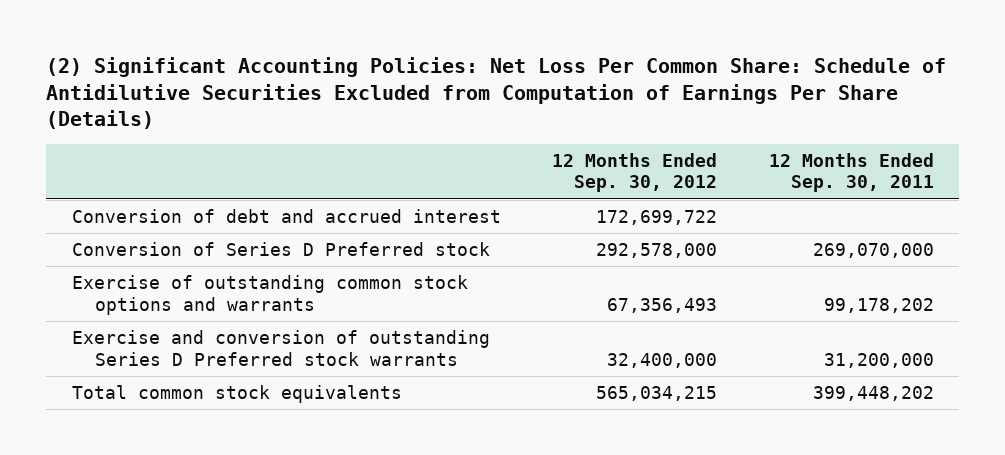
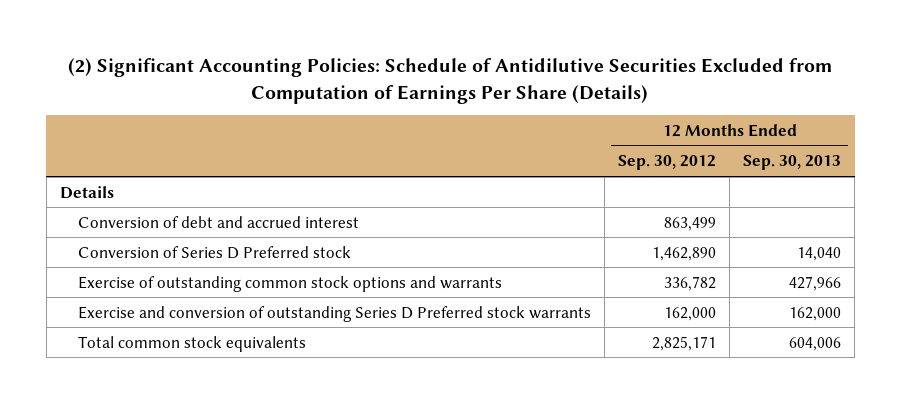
[46,56,947,130] (2) Significant Accounting Policies: Net Loss Per Common Share: Schedule of Antidilutive Securities Excluded from Computation of Earnings Per Share (Details) -> [68,58,833,104] (2) Significant Accounting Policies: Schedule of Antidilutive Securities Excluded from Computation of Earnings Per Share (Details)
[768,152,934,193] 12 Months Ended Sep. 30, 2011 -> none
none -> [743,155,842,171] Sep. 30, 2013
none -> [59,185,114,199] Details
[596,210,718,226] 172,699,722 -> [664,216,717,231] 863,499
[596,243,718,259] 292,578,000 -> [652,246,717,261] 1,462,890
[607,297,718,313] 67,356,493 -> [664,275,717,291] 336,782
[607,352,718,368] 32,400,000 -> [664,306,717,321] 162,000
[596,386,718,402] 565,034,215 -> [652,335,717,351] 2,825,171

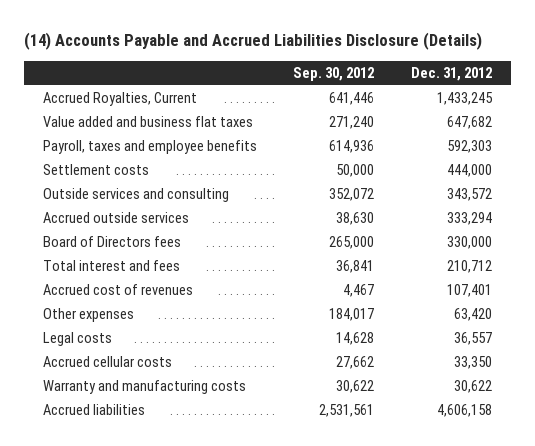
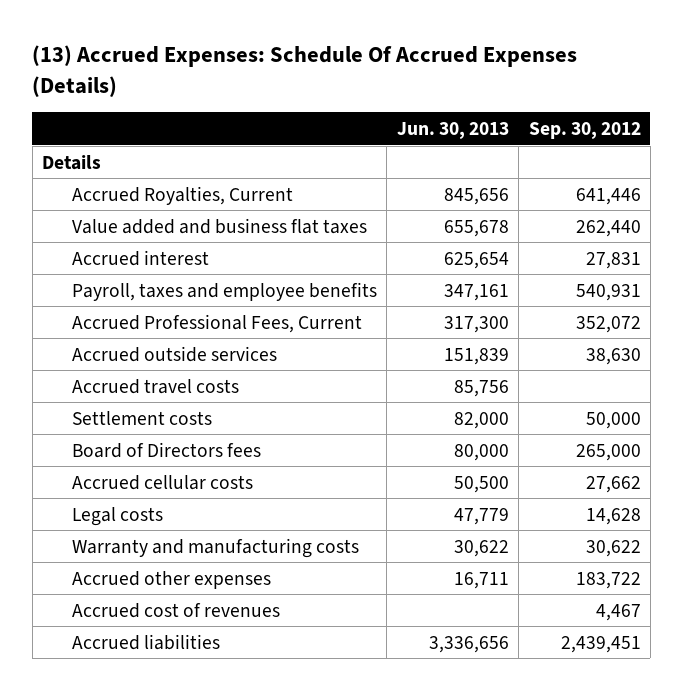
[24,32,483,51] (14) Accounts Payable and Accrued Liabilities Disclosure (Details) -> [32,45,578,97] (13) Accrued Expenses: Schedule Of Accrued Expenses (Details)
[411,66,493,81] Dec. 31, 2012 -> none
none -> [396,121,509,139] Jun. 30, 2013
none -> [41,154,101,170] Details
[329,116,375,130] 271,240 -> [575,219,641,237] 262,440
none -> [71,249,209,266] Accrued interest
[329,140,375,154] 614,936 -> [575,283,641,301] 540,931
[42,188,229,203] Outside services and consulting -> [71,313,362,333] Accrued Professional Fees, Current
none -> [71,378,239,394] Accrued travel costs
[42,164,149,176] Settlement costs -> [71,410,212,425] Settlement costs
[42,260,180,272] Total interest and fees -> none
[42,308,134,323] Other expenses -> none
[42,332,112,347] Legal costs -> [71,506,163,526] Legal costs
none -> [71,570,271,589] Accrued other expenses
[42,284,193,296] Accrued cost of revenues -> [71,602,280,618] Accrued cost of revenues
[319,404,375,418] 2,531,561 -> [560,635,641,653] 2,439,451

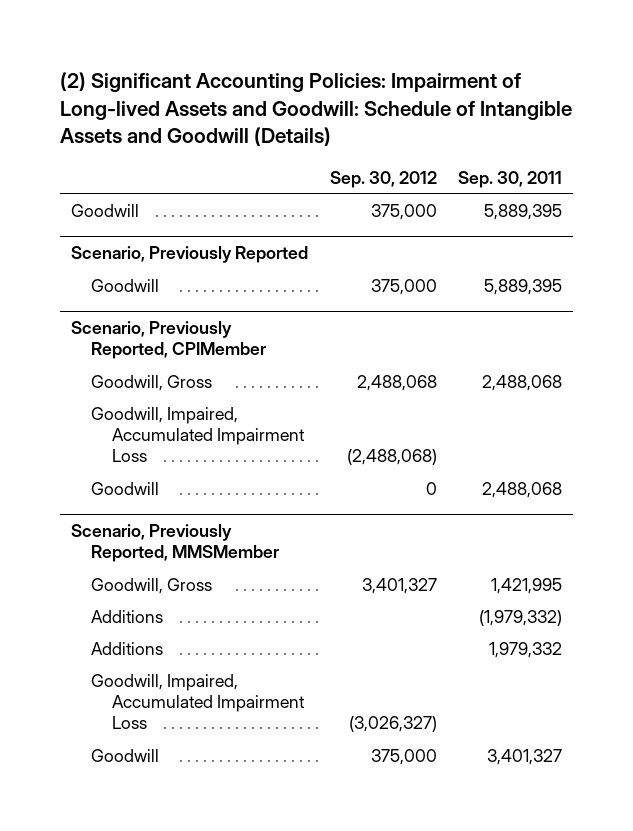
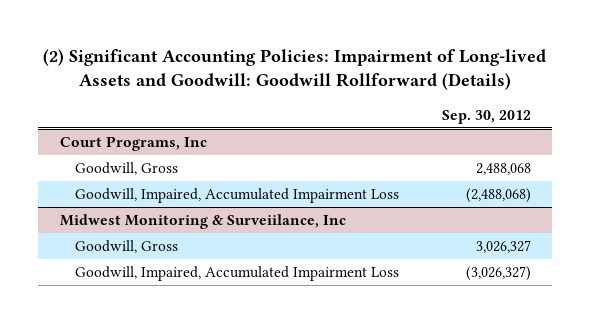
[60,72,573,147] (2) Significant Accounting Policies: Impairment of Long-lived Assets and Goodwill: Schedule of Intangible Assets and Goodwill (Details) -> [43,49,547,91] (2) Significant Accounting Policies: Impairment of Long-lived Assets and Goodwill: Goodwill Rollforward (Details)
[457,170,562,188] Sep. 30, 2011 -> none
[71,203,140,217] Goodwill -> none
[71,246,309,264] Scenario, Previously Reported -> none
[91,278,160,292] Goodwill -> none
[71,321,267,360] Scenario, Previously Reported, CPIMember -> none
none -> [59,135,207,151] Court Programs, Inc
[91,481,160,495] Goodwill -> none
[71,524,280,563] Scenario, Previously Reported, MMSMember -> none
[91,609,164,623] Additions -> none
[91,641,164,655] Additions -> none
none -> [59,213,346,229] Midwest Monitoring & Surveiilance, Inc
[361,577,437,594] 3,401,327 -> [475,239,531,253] 3,026,327
[91,748,160,762] Goodwill -> none

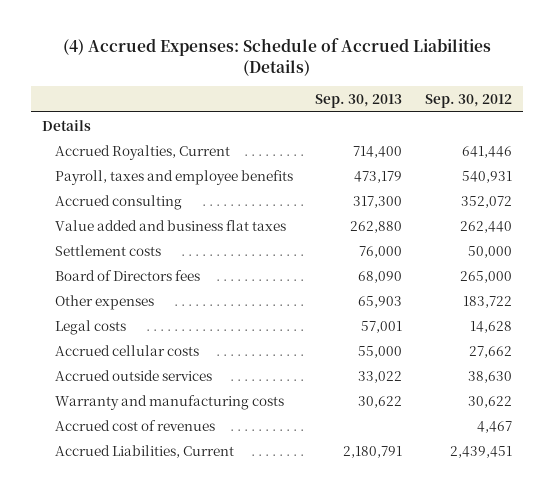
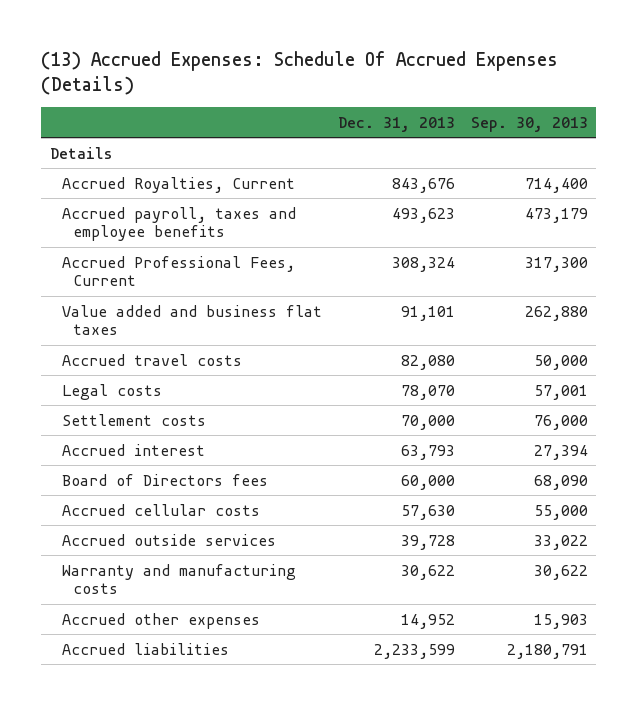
[62,37,491,76] (4) Accrued Expenses: Schedule of Accrued Liabilities (Details) -> [41,51,559,96] (13) Accrued Expenses: Schedule Of Accrued Expenses (Details)
[424,93,512,108] Sep. 30, 2012 -> none
none -> [337,116,455,132] Dec. 31, 2013
[54,169,293,185] Payroll, taxes and employee benefits -> [61,206,296,242] Accrued payroll, taxes and employee benefits
[54,194,182,210] Accrued consulting -> [61,255,295,287] Accrued Professional Fees, Current
none -> [61,353,242,366] Accrued travel costs
[54,319,126,335] Legal costs -> [61,383,162,400] Legal costs
none -> [61,443,205,456] Accrued interest
[54,294,154,310] Other expenses -> none
[54,419,215,431] Accrued cost of revenues -> none
none -> [61,612,260,629] Accrued other expenses
[54,444,234,458] Accrued Liabilities, Current -> [61,642,229,655] Accrued liabilities

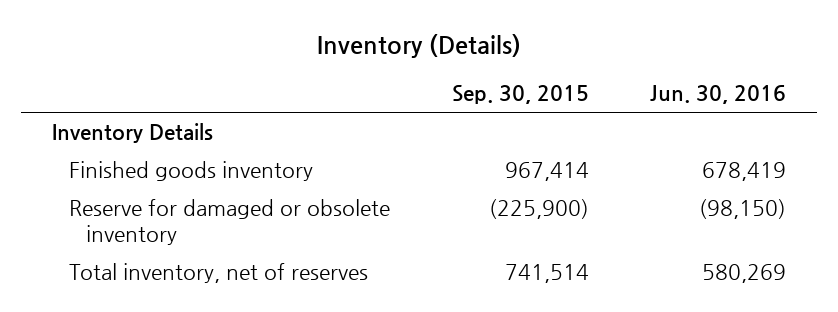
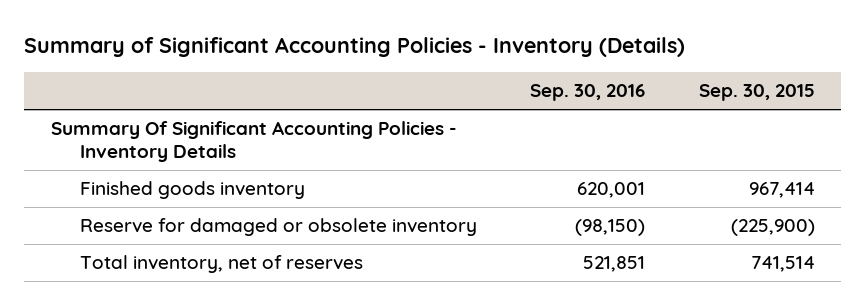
[317,34,522,59] Inventory (Details) -> [24,37,686,58] Summary of Significant Accounting Policies - Inventory (Details)
[650,85,787,105] Jun. 30, 2016 -> none
none -> [530,84,646,102] Sep. 30, 2016
[52,123,214,144] Inventory Details -> [51,121,458,163] Summary Of Significant Accounting Policies - Inventory Details

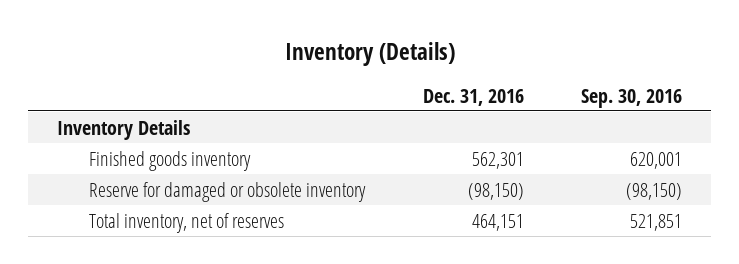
[24,37,686,58] Summary of Significant Accounting Policies - Inventory (Details) -> [284,41,455,66] Inventory (Details)
[698,84,815,102] Sep. 30, 2015 -> none
none -> [422,88,524,106] Dec. 31, 2016
[51,121,458,163] Summary Of Significant Accounting Policies - Inventory Details -> [57,119,191,140] Inventory Details

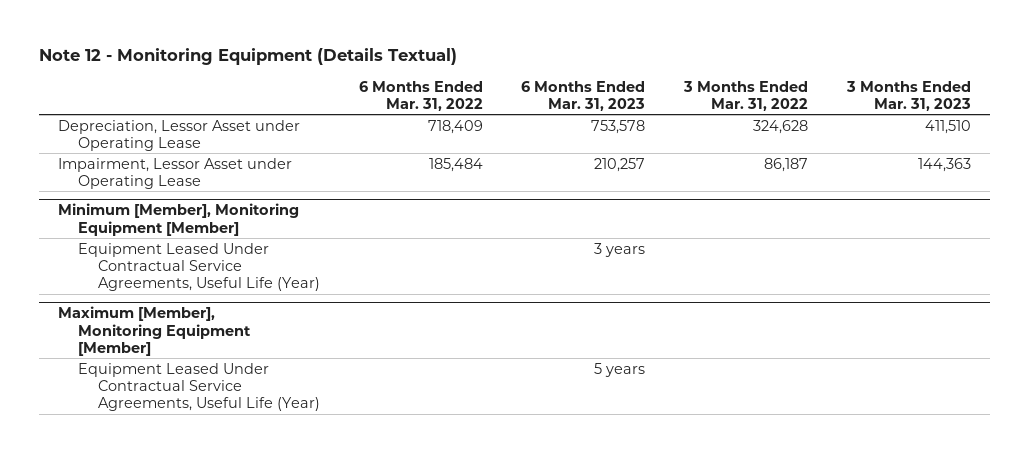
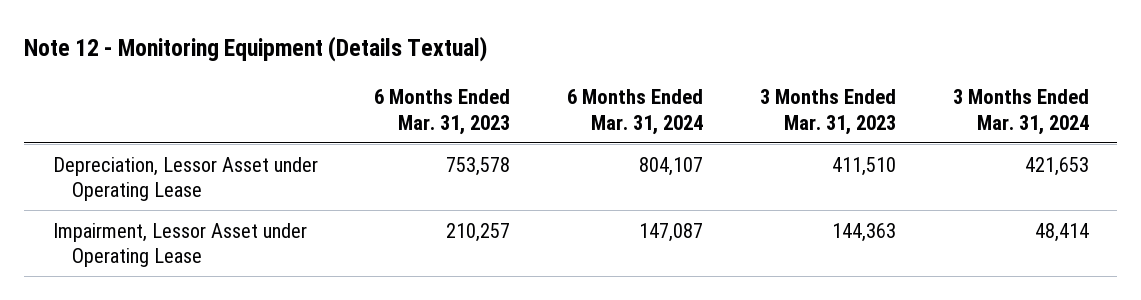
[358,80,483,111] 6 Months Ended Mar. 31, 2022 -> none
[683,80,809,111] 3 Months Ended Mar. 31, 2022 -> none
none -> [567,89,704,135] 6 Months Ended Mar. 31, 2024
none -> [952,89,1089,135] 3 Months Ended Mar. 31, 2024
[58,203,300,236] Minimum [Member], Monitoring Equipment [Member] -> none
[78,242,321,292] Equipment Leased Under Contractual Service Agreements, Useful Life (Year) -> none
[58,306,252,356] Maximum [Member], Monitoring Equipment [Member] -> none
[78,362,321,412] Equipment Leased Under Contractual Service Agreements, Useful Life (Year) -> none

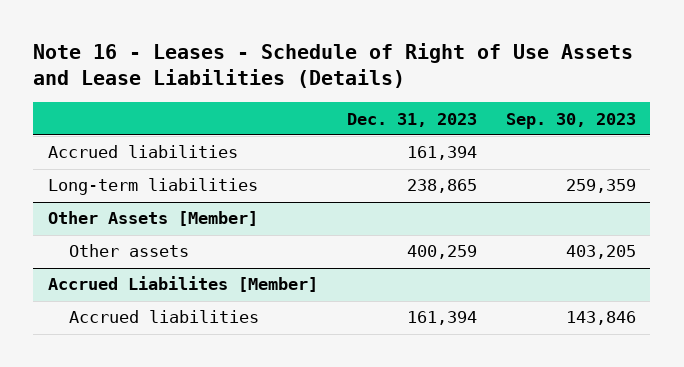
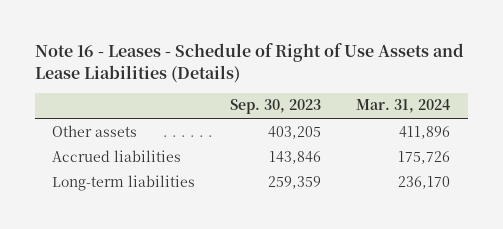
[346,112,477,127] Dec. 31, 2023 -> none
none -> [356,99,451,114] Mar. 31, 2024
[47,145,238,159] Accrued liabilities -> none
[47,211,258,227] Other Assets [Member] -> none
[47,276,318,293] Accrued Liabilites [Member] -> none
[47,178,258,196] Long-term liabilities -> [52,174,196,191] Long-term liabilities

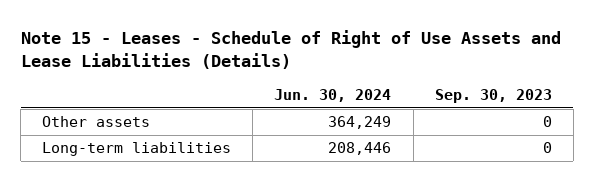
[34,42,464,83] Note 16 - Leases - Schedule of Right of Use Assets and Lease Liabilities (Details) -> [20,29,561,70] Note 15 - Leases - Schedule of Right of Use Assets and Lease Liabilities (Details)
[356,99,451,114] Mar. 31, 2024 -> none
none -> [274,89,392,103] Jun. 30, 2024
[52,149,182,162] Accrued liabilities -> none
[268,125,322,139] 403,205 -> [542,116,552,128] 0
[268,175,322,189] 259,359 -> [542,142,552,154] 0

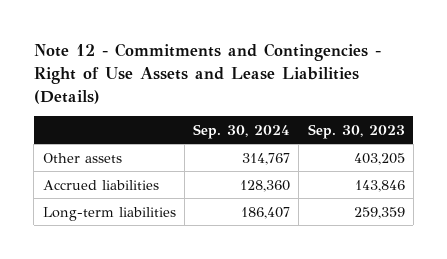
[20,29,561,70] Note 15 - Leases - Schedule of Right of Use Assets and Lease Liabilities (Details) -> [33,43,381,104] Note 12 - Commitments and Contingencies - Right of Use Assets and Lease Liabilities (Details)
[274,89,392,103] Jun. 30, 2024 -> none
none -> [193,123,291,139] Sep. 30, 2024
[542,116,552,128] 0 -> [353,152,405,165] 403,205
none -> [42,179,159,190] Accrued liabilities
[542,142,552,154] 0 -> [353,206,405,219] 259,359

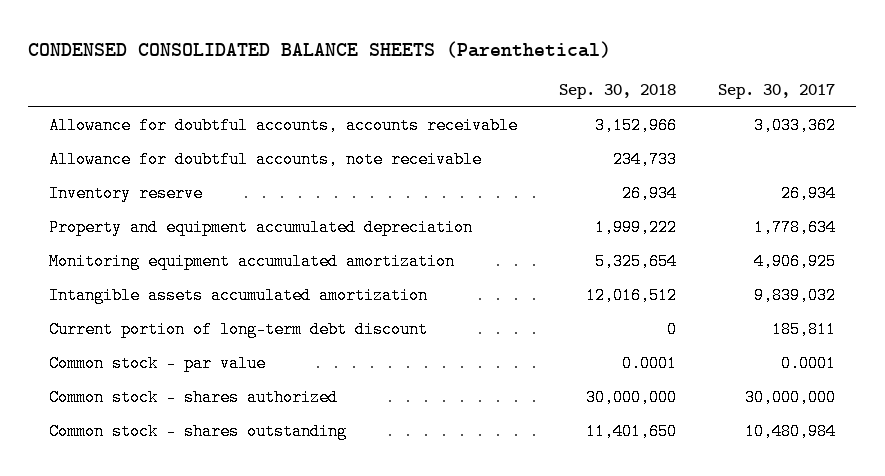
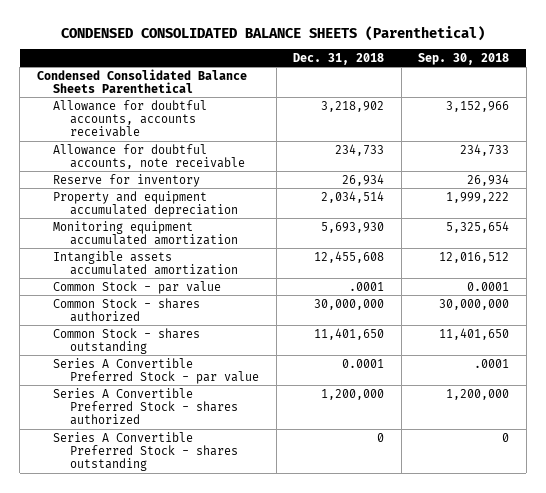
[718,84,836,100] Sep. 30, 2017 -> none
none -> [293,52,385,65] Dec. 31, 2018
none -> [36,68,247,93] Condensed Consolidated Balance Sheets Parenthetical
[49,185,204,203] Inventory reserve -> [53,173,201,187] Reserve for inventory
[49,321,429,339] Current portion of long-term debt discount -> none
[49,355,267,373] Common stock - par value -> [53,280,222,294] Common Stock - par value
[49,389,339,407] Common stock - shares authorized -> [53,297,201,322] Common Stock - shares authorized
[49,423,348,441] Common stock - shares outstanding -> [53,327,201,354] Common Stock - shares outstanding
none -> [53,357,260,384] Series A Convertible Preferred Stock - par value
none -> [53,387,239,426] Series A Convertible Preferred Stock - shares authorized
none -> [53,431,239,472] Series A Convertible Preferred Stock - shares outstanding

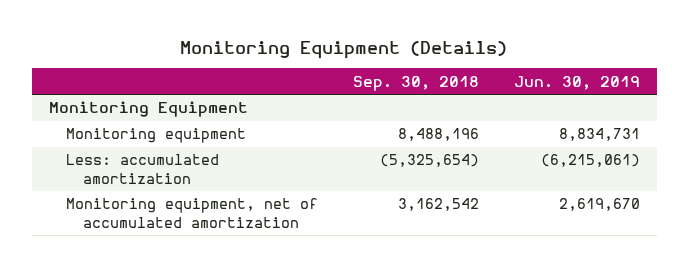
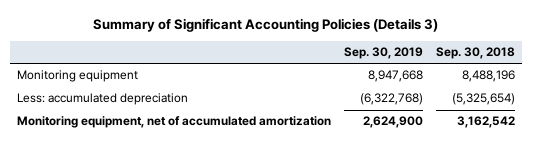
[180,40,508,59] Monitoring Equipment (Details) -> [93,17,439,32] Summary of Significant Accounting Policies (Details 3)
[513,75,640,90] Jun. 30, 2019 -> none
none -> [344,47,424,60] Sep. 30, 2019
[49,101,249,118] Monitoring Equipment -> none
[66,154,220,184] Less: accumulated amortization -> [17,93,189,106] Less: accumulated depreciation

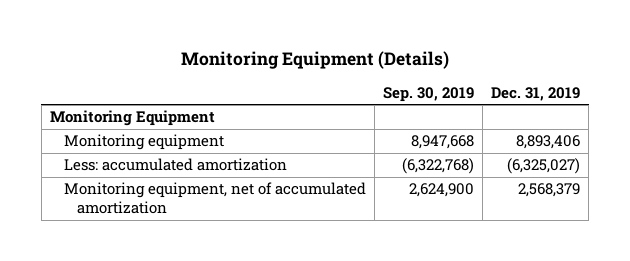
[93,17,439,32] Summary of Significant Accounting Policies (Details 3) -> [181,51,450,70] Monitoring Equipment (Details)
[436,47,516,60] Sep. 30, 2018 -> none
none -> [491,86,581,101] Dec. 31, 2019
none -> [50,110,216,127] Monitoring Equipment
[17,93,189,106] Less: accumulated depreciation -> [63,158,287,172] Less: accumulated amortization

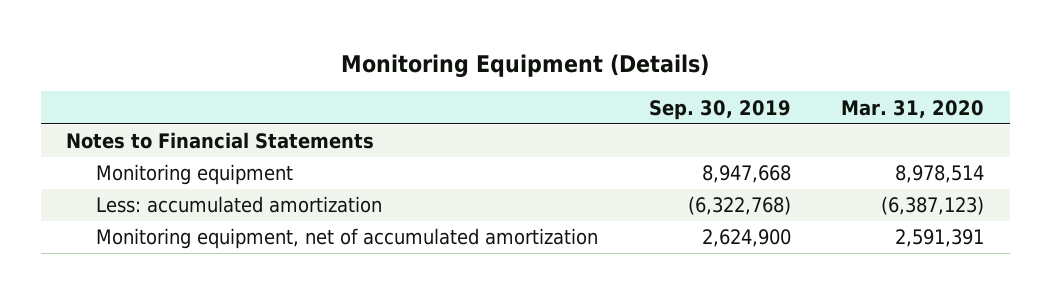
[491,86,581,101] Dec. 31, 2019 -> none
none -> [841,99,985,118] Mar. 31, 2020
[50,110,216,127] Monitoring Equipment -> [66,132,375,150] Notes to Financial Statements

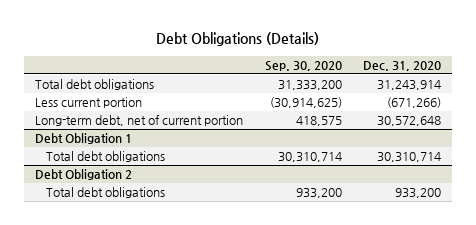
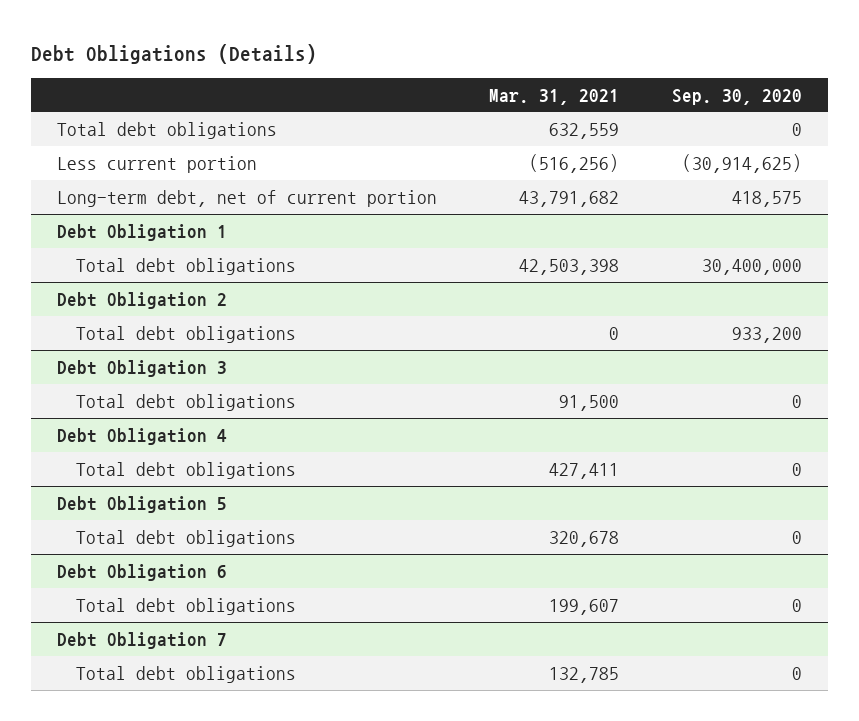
[363,60,442,71] Dec. 31, 2020 -> none
none -> [489,88,620,105] Mar. 31, 2021
[277,80,342,91] 31,333,200 -> [791,122,802,136] 0
[277,152,342,163] 30,310,714 -> [701,258,802,275] 30,400,000
none -> [57,359,228,377] Debt Obligation 3
none -> [75,393,296,411] Total debt obligations
none -> [57,427,228,445] Debt Obligation 4
none -> [75,461,296,479] Total debt obligations
none -> [57,495,228,513] Debt Obligation 5
none -> [75,529,296,547] Total debt obligations
none -> [57,563,228,581] Debt Obligation 6
none -> [75,597,296,615] Total debt obligations
none -> [57,631,228,649] Debt Obligation 7
none -> [75,665,296,683] Total debt obligations

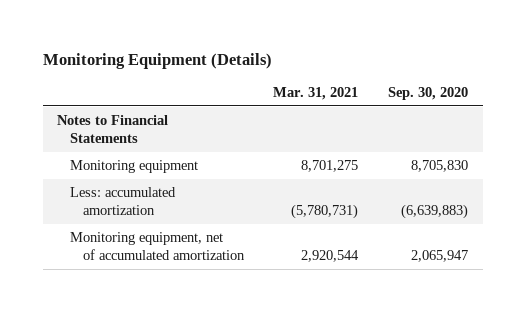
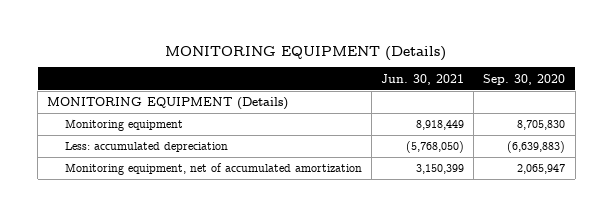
[42,52,272,69] Monitoring Equipment (Details) -> [165,45,447,61] MONITORING EQUIPMENT (Details)
[273,87,359,101] Mar. 31, 2021 -> none
none -> [381,73,465,85] Jun. 30, 2021
[57,114,169,144] Notes to Financial Statements -> none
none -> [47,97,289,111] MONITORING EQUIPMENT (Details)
[69,186,176,216] Less: accumulated amortization -> [64,142,228,153] Less: accumulated depreciation

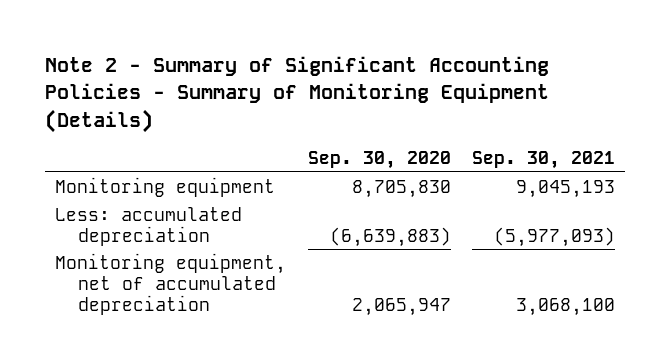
[165,45,447,61] MONITORING EQUIPMENT (Details) -> [44,56,549,133] Note 2 - Summary of Significant Accounting Policies - Summary of Monitoring Equipment (Details)
[381,73,465,85] Jun. 30, 2021 -> none
none -> [471,151,615,170] Sep. 30, 2021
[47,97,289,111] MONITORING EQUIPMENT (Details) -> none
[64,163,362,176] Monitoring equipment, net of accumulated amortization -> [55,252,287,315] Monitoring equipment, net of accumulated depreciation

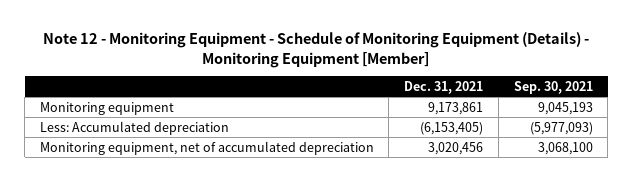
[44,56,549,133] Note 2 - Summary of Significant Accounting Policies - Summary of Monitoring Equipment (Details) -> [43,32,590,68] Note 12 - Monitoring Equipment - Schedule of Monitoring Equipment (Details) - Monitoring Equipment [Member]
[307,151,451,170] Sep. 30, 2020 -> none
none -> [404,81,484,95] Dec. 31, 2021
[55,206,243,246] Less: accumulated depreciation -> [39,120,229,135] Less: Accumulated depreciation

